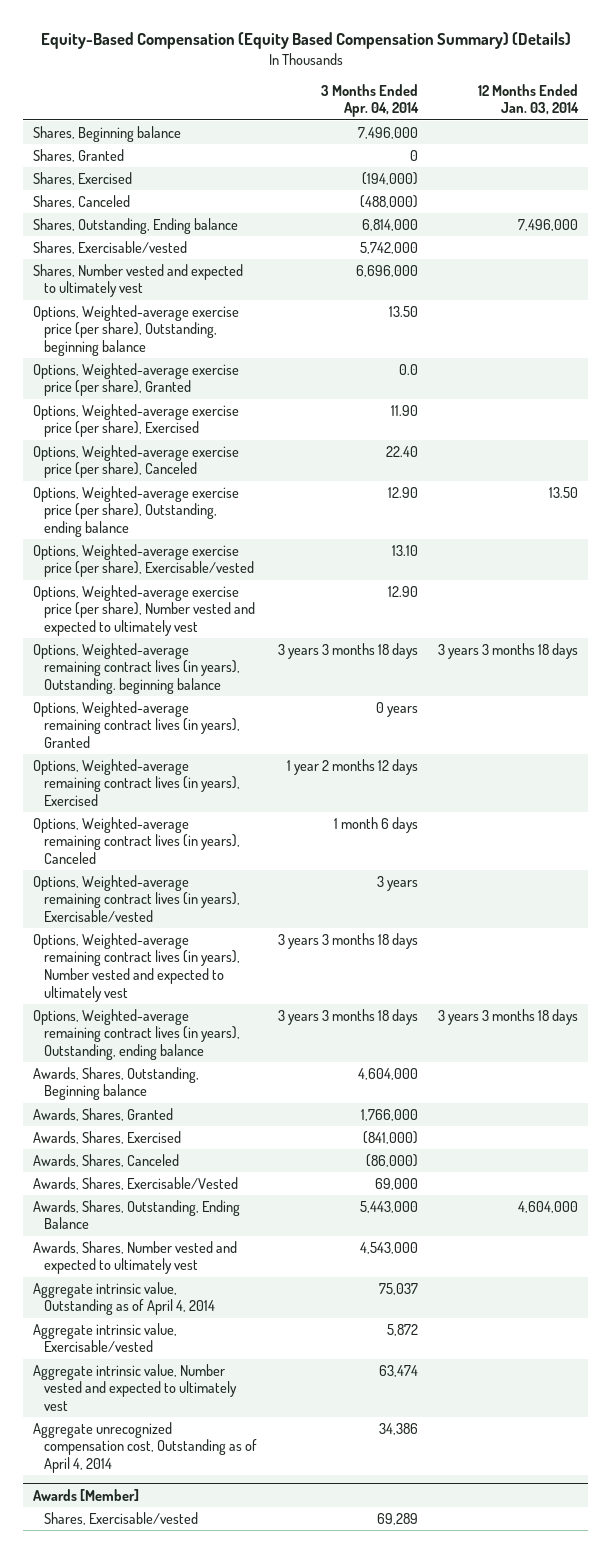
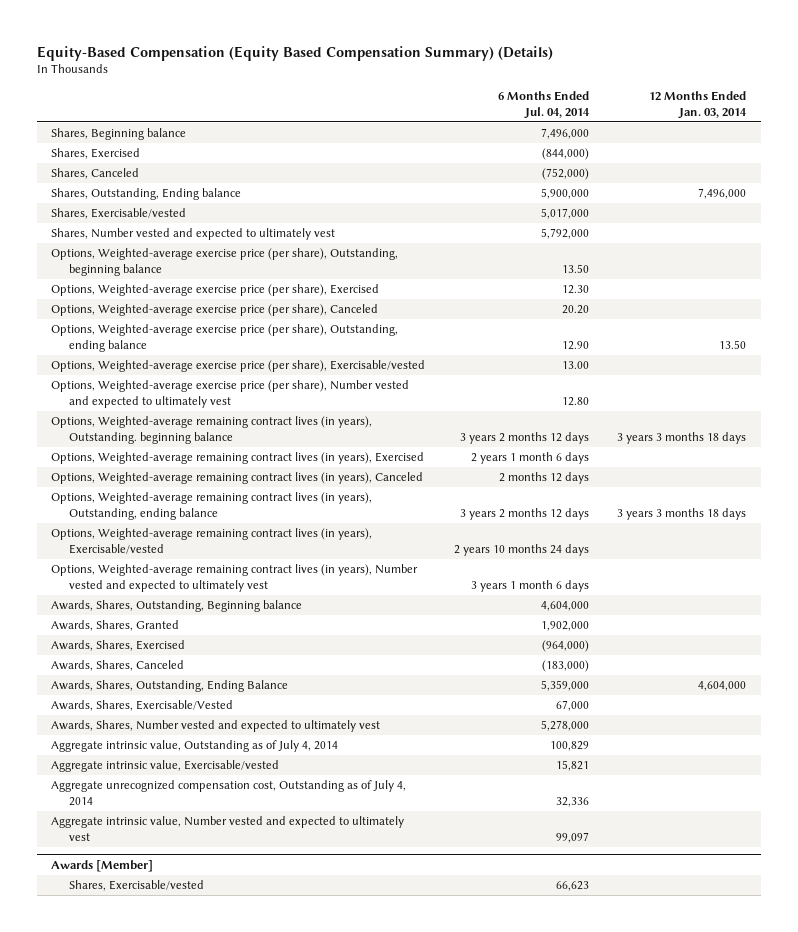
[320,83,419,118] 3 Months Ended Apr. 04, 2014 -> none
none -> [497,91,590,119] 6 Months Ended Jul. 04, 2014
[33,148,125,162] Shares, Granted -> none
[33,362,240,397] Options, Weighted-average exercise price (per share), Granted -> none
[33,700,241,749] Options, Weighted-average remaining contract lives (in years), Granted -> none
[33,1008,241,1061] Options, Weighted-average remaining contract lives (in years), Outstanding, ending balance -> [51,492,373,520] Options, Weighted-average remaining contract lives (in years), Outstanding, ending balance
[33,1176,239,1190] Awards, Shares, Exercisable/Vested -> [51,700,234,712] Awards, Shares, Exercisable/Vested
[33,1281,216,1316] Aggregate intrinsic value, Outstanding as of April 4, 2014 -> [51,740,339,753] Aggregate intrinsic value, Outstanding as of July 4, 2014
none -> [51,780,407,806] Aggregate unrecognized compensation cost, Outstanding as of July 4, 2014
[33,1421,258,1474] Aggregate unrecognized compensation cost, Outstanding as of April 4, 2014 -> none

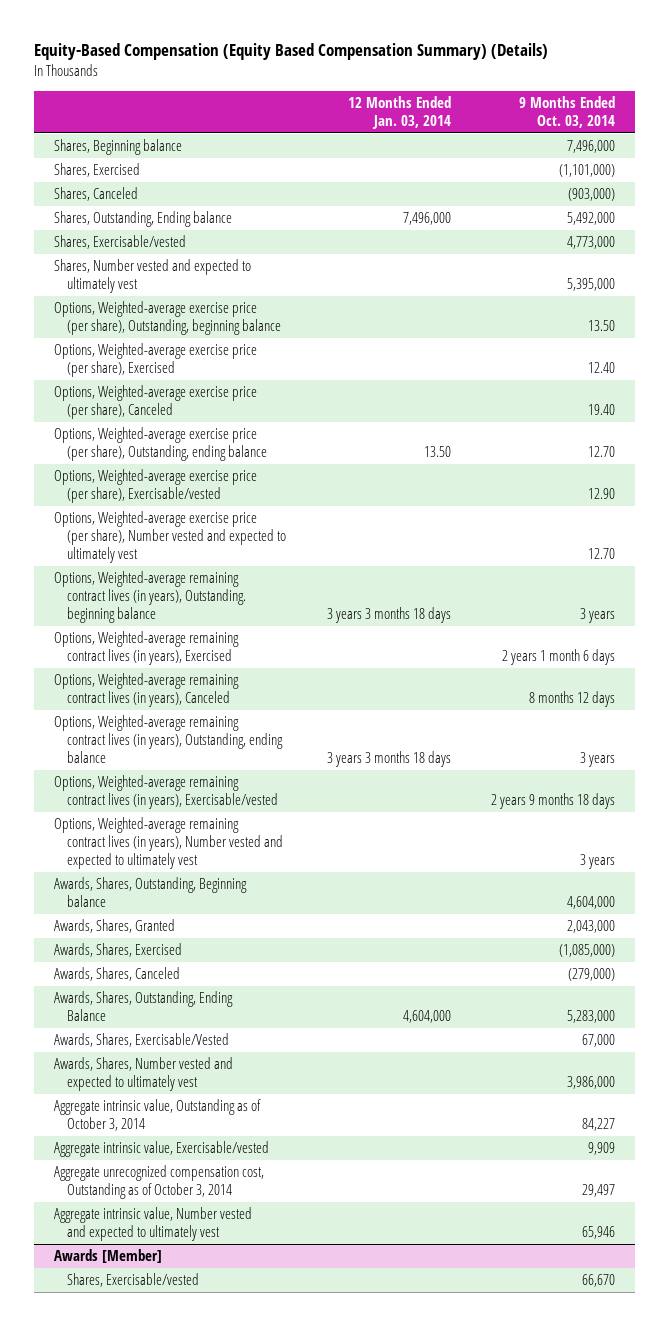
[497,91,590,119] 6 Months Ended Jul. 04, 2014 -> none
none -> [519,96,616,129] 9 Months Ended Oct. 03, 2014
[51,740,339,753] Aggregate intrinsic value, Outstanding as of July 4, 2014 -> [53,1099,261,1132] Aggregate intrinsic value, Outstanding as of October 3, 2014
[51,780,407,806] Aggregate unrecognized compensation cost, Outstanding as of July 4, 2014 -> [53,1165,264,1200] Aggregate unrecognized compensation cost, Outstanding as of October 3, 2014

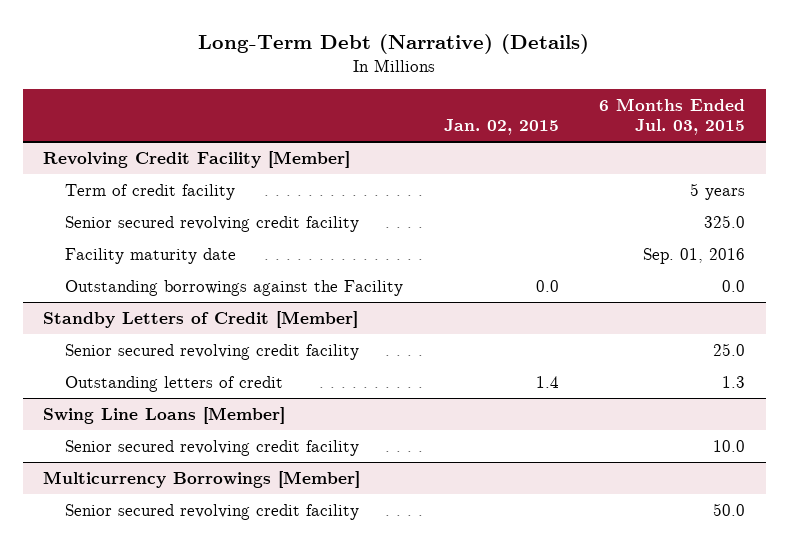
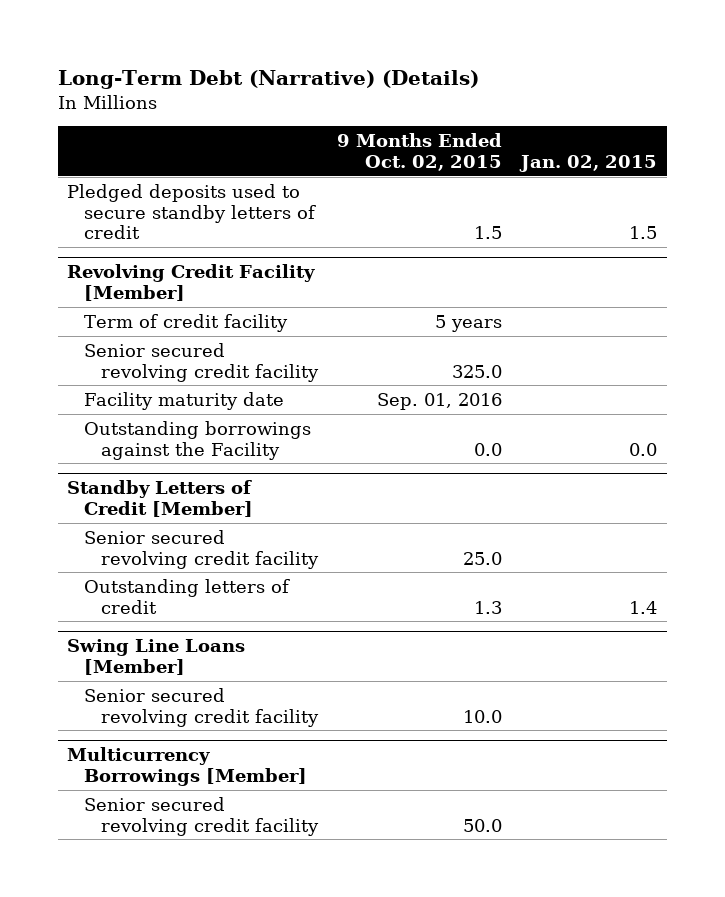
[599,98,746,135] 6 Months Ended Jul. 03, 2015 -> none
none -> [337,133,503,171] 9 Months Ended Oct. 02, 2015
none -> [67,183,317,240] Pledged deposits used to secure standby letters of credit

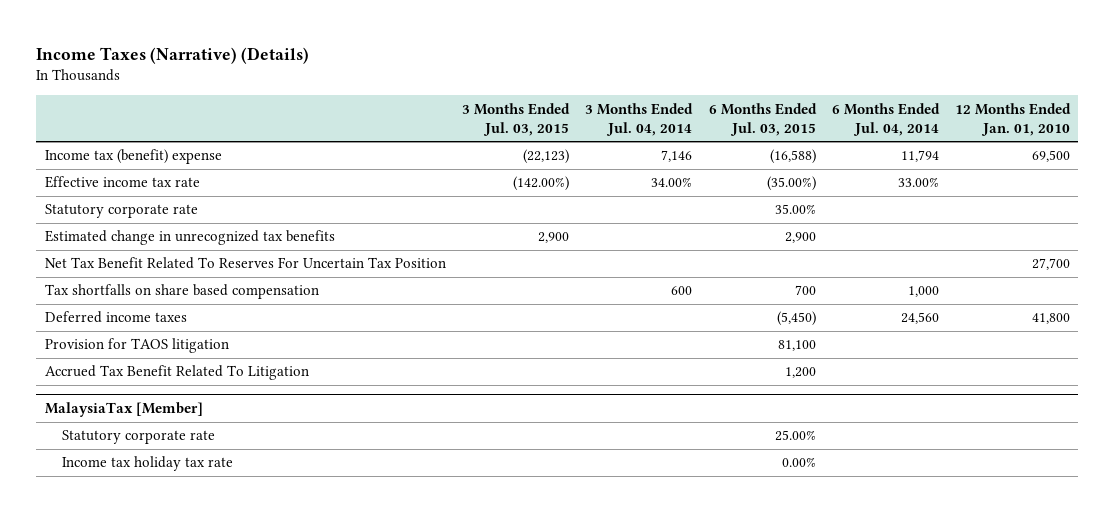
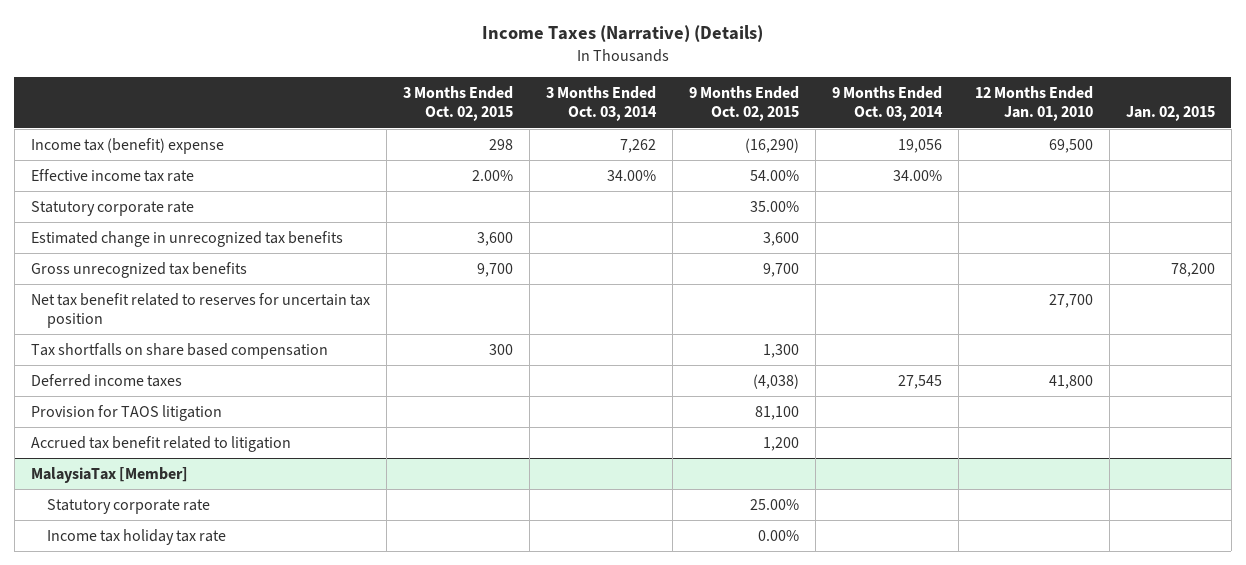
[461,102,570,136] 3 Months Ended Jul. 03, 2015 -> none
[585,102,694,136] 3 Months Ended Jul. 04, 2014 -> none
[708,102,817,136] 6 Months Ended Jul. 03, 2015 -> none
[831,102,940,136] 6 Months Ended Jul. 04, 2014 -> none
none -> [402,86,513,122] 3 Months Ended Oct. 02, 2015
none -> [545,86,657,122] 3 Months Ended Oct. 03, 2014
none -> [688,86,799,122] 9 Months Ended Oct. 02, 2015
none -> [831,86,943,122] 9 Months Ended Oct. 03, 2014
none -> [1125,106,1215,122] Jan. 02, 2015
none -> [30,261,247,278] Gross unrecognized tax benefits
[44,257,446,270] Net Tax Benefit Related To Reserves For Uncertain Tax Position -> [30,292,370,329] Net tax benefit related to reserves for uncertain tax position
[44,365,309,381] Accrued Tax Benefit Related To Litigation -> [30,435,291,452] Accrued tax benefit related to litigation

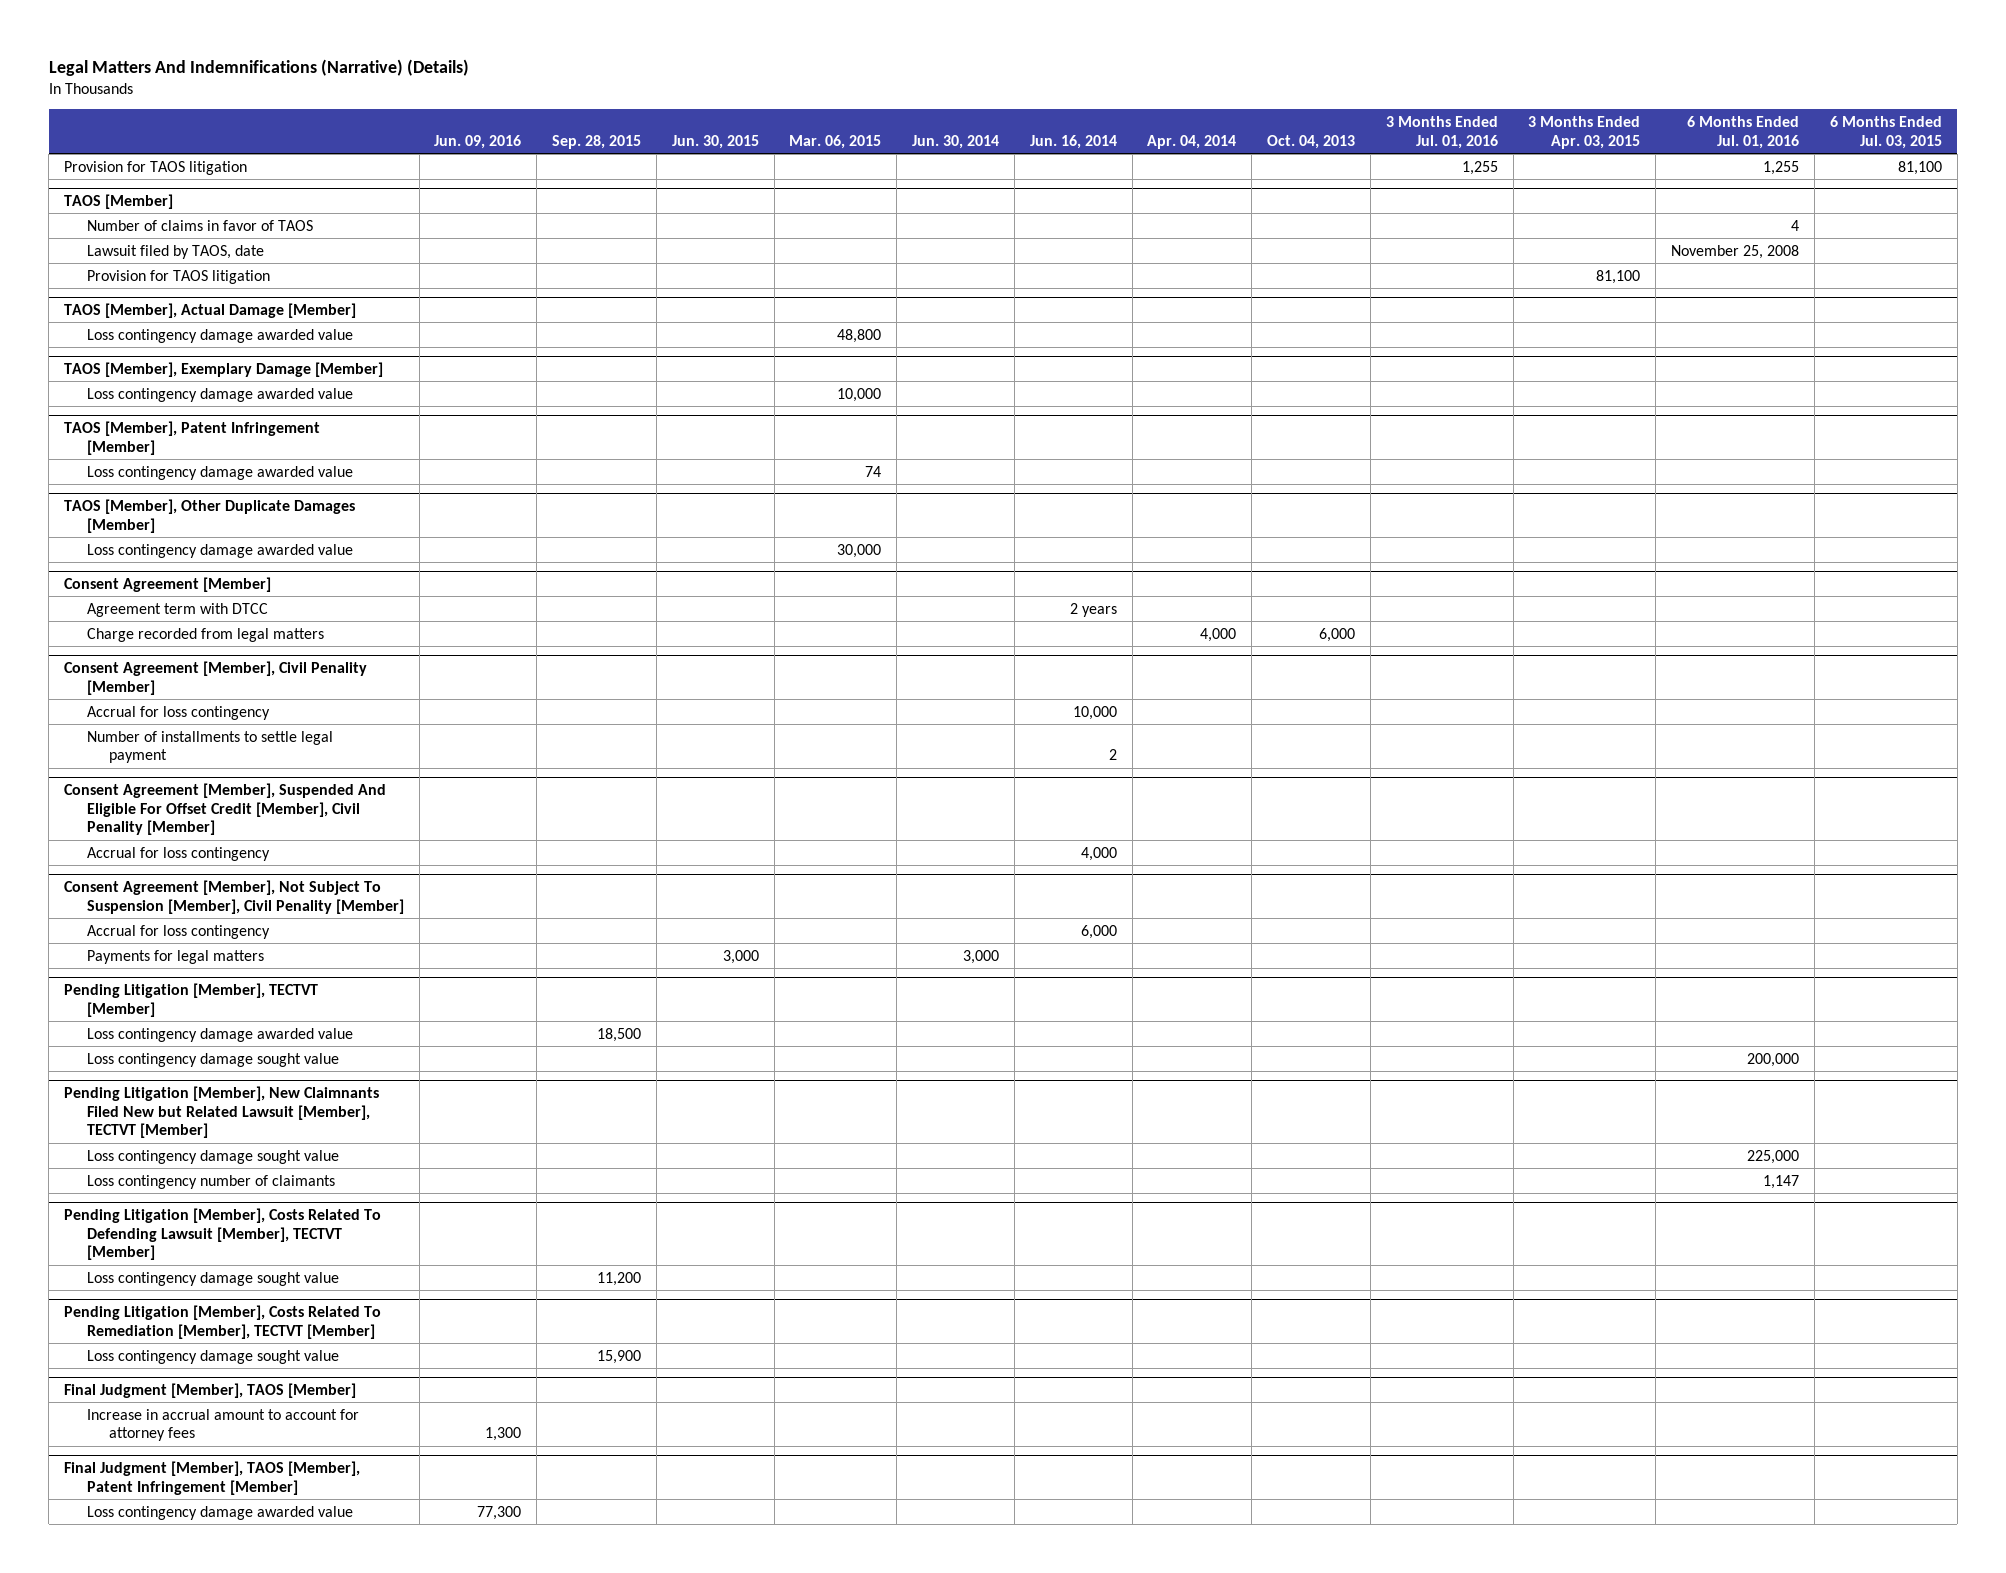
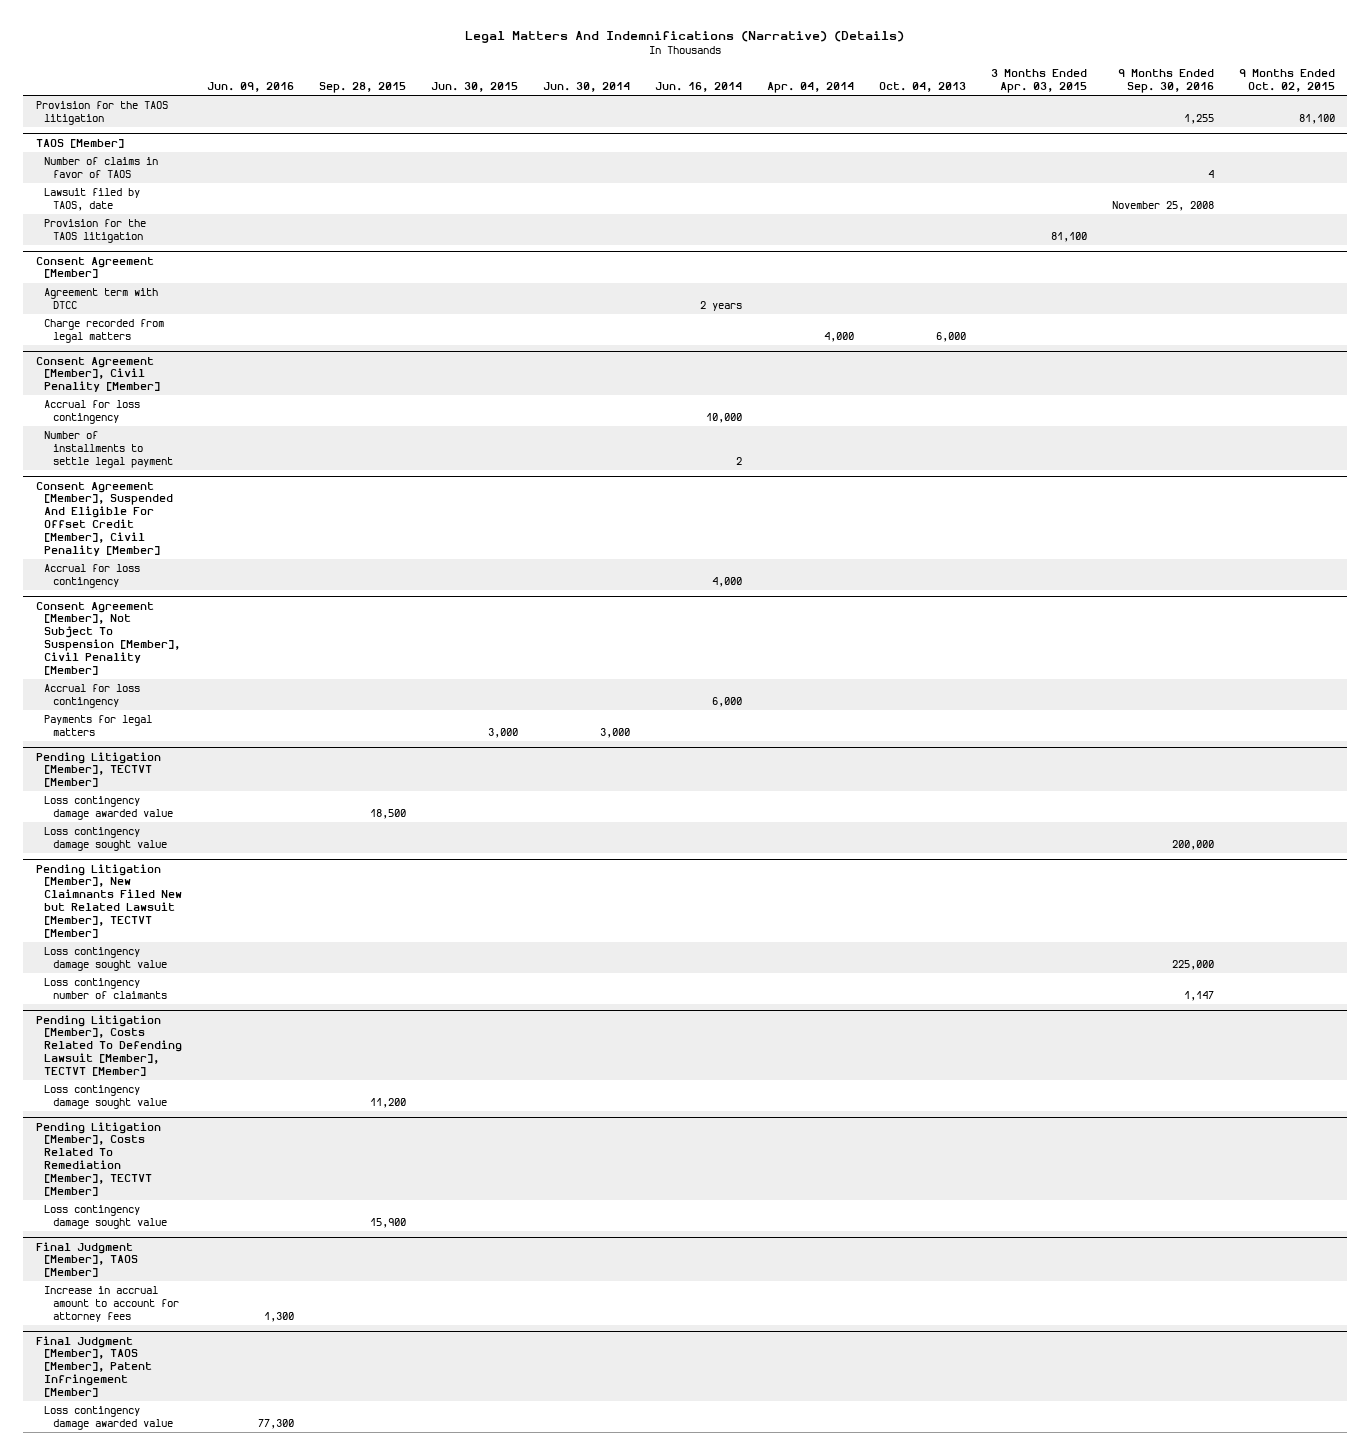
[789,134,882,149] Mar. 06, 2015 -> none
[1385,115,1498,149] 3 Months Ended Jul. 01, 2016 -> none
[1687,115,1800,149] 6 Months Ended Jul. 01, 2016 -> none
[1829,115,1942,149] 6 Months Ended Jul. 03, 2015 -> none
none -> [1117,69,1214,94] 9 Months Ended Sep. 30, 2016
none -> [1238,69,1335,93] 9 Months Ended Oct. 02, 2015
[64,160,248,175] Provision for TAOS litigation -> [35,101,168,125] Provision for the TAOS litigation
[64,302,357,318] TAOS [Member], Actual Damage [Member] -> none
[86,328,353,343] Loss contingency damage awarded value -> none
[64,361,384,377] TAOS [Member], Exemplary Damage [Member] -> none
[86,387,353,402] Loss contingency damage awarded value -> none
[64,420,321,455] TAOS [Member], Patent Infringement [Member] -> none
[86,465,353,480] Loss contingency damage awarded value -> none
[64,498,356,533] TAOS [Member], Other Duplicate Damages [Member] -> none
[86,543,353,558] Loss contingency damage awarded value -> none
[86,269,270,284] Provision for TAOS litigation -> [44,219,147,243] Provision for the TAOS litigation

